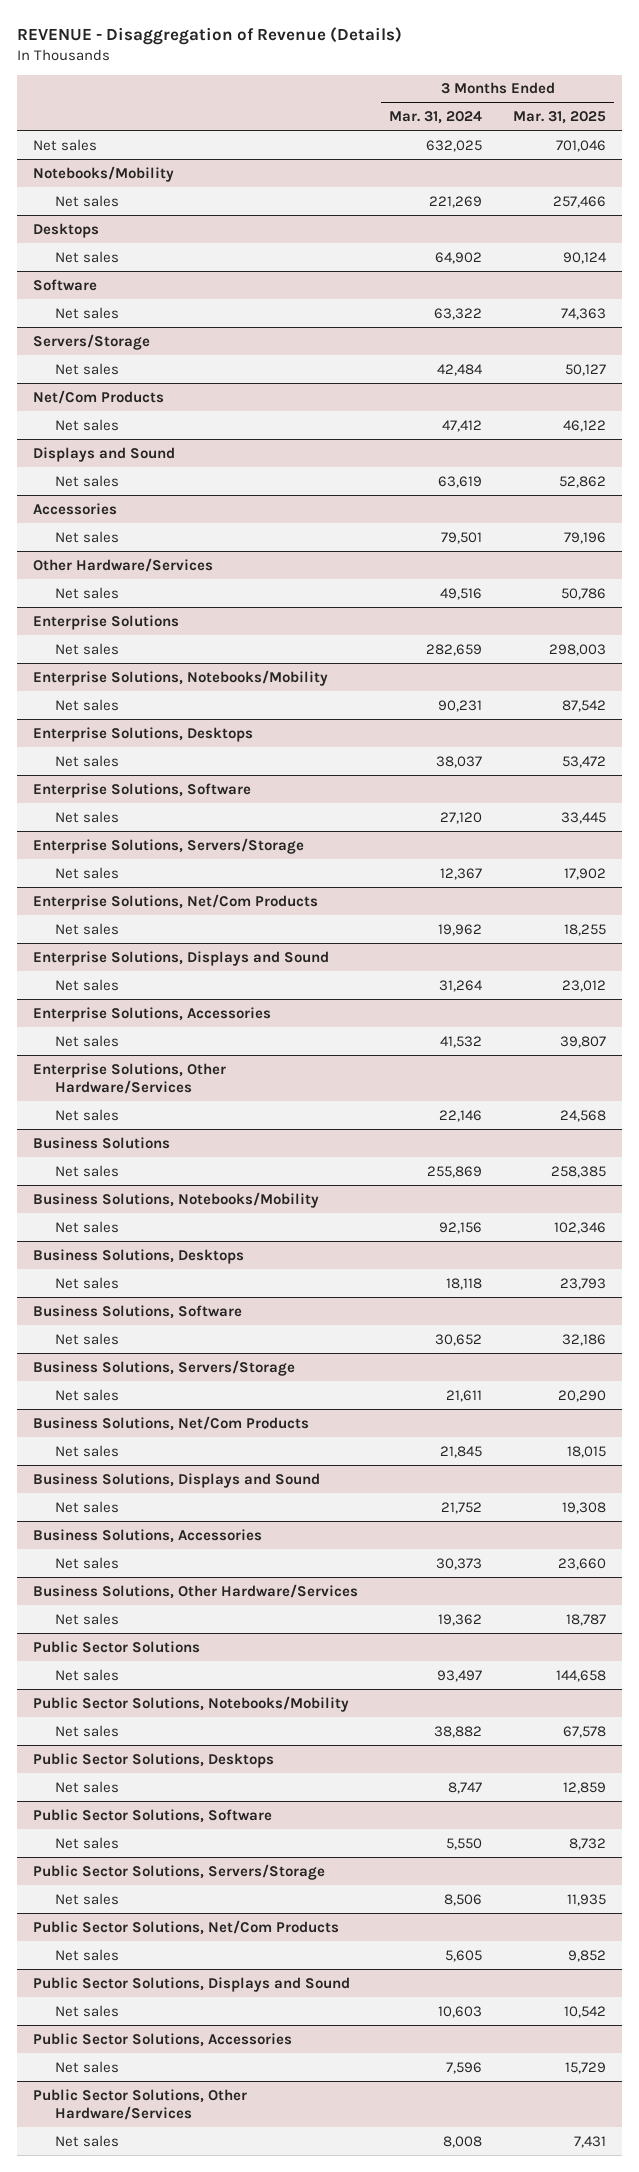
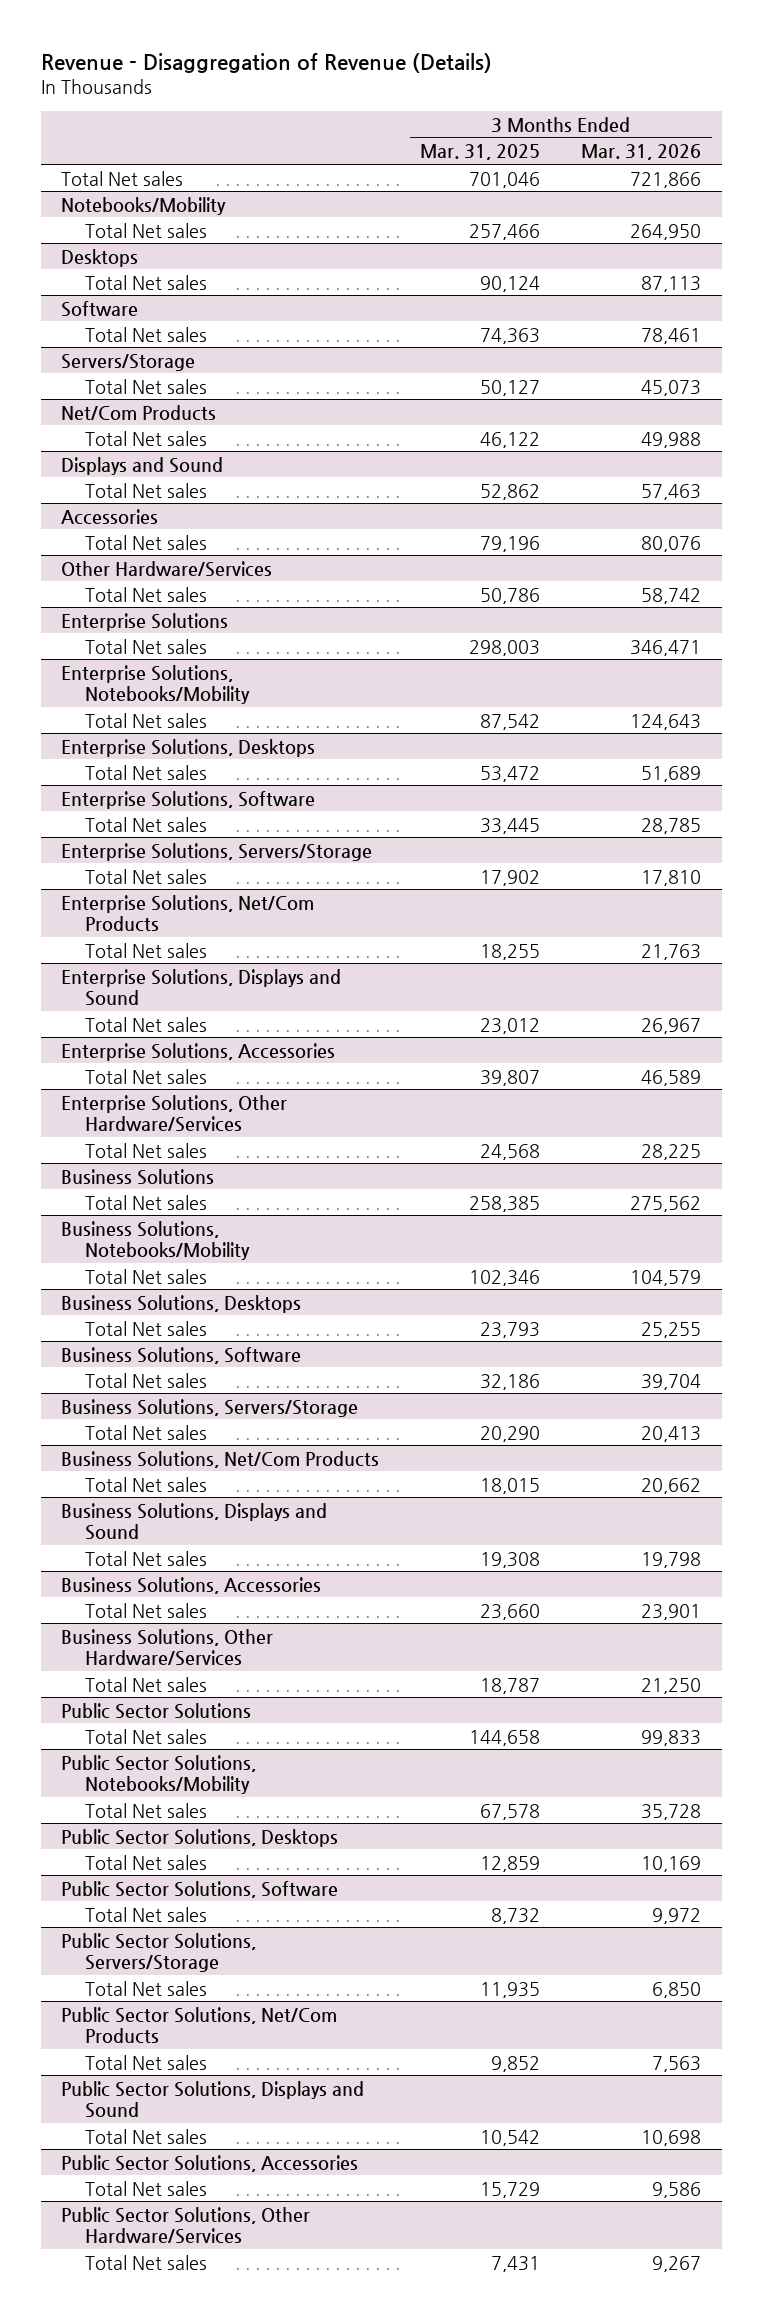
[17,27,403,46] REVENUE - Disaggregation of Revenue (Details) -> [40,52,492,73] Revenue - Disaggregation of Revenue (Details)
[389,111,483,125] Mar. 31, 2024 -> none
none -> [581,144,702,161] Mar. 31, 2026
[32,138,97,151] Net sales -> [61,170,184,186] Total Net sales
[54,194,119,207] Net sales -> [84,222,207,238] Total Net sales
[54,250,119,263] Net sales -> [84,274,207,290] Total Net sales
[54,306,119,319] Net sales -> [84,326,207,342] Total Net sales
[54,362,119,375] Net sales -> [84,378,207,394] Total Net sales
[54,418,119,431] Net sales -> [84,430,207,446] Total Net sales
[54,474,119,487] Net sales -> [84,482,207,498] Total Net sales
[54,530,119,543] Net sales -> [84,534,207,550] Total Net sales
[54,586,119,599] Net sales -> [84,586,207,602] Total Net sales
[54,642,119,655] Net sales -> [84,638,207,654] Total Net sales
[54,698,119,711] Net sales -> [84,712,207,728] Total Net sales
[54,754,119,767] Net sales -> [84,764,207,780] Total Net sales
[54,810,119,823] Net sales -> [84,816,207,832] Total Net sales
[54,866,119,879] Net sales -> [84,868,207,884] Total Net sales
[54,922,119,935] Net sales -> [84,942,207,958] Total Net sales
[54,978,119,991] Net sales -> [84,1016,207,1032] Total Net sales
[54,1034,119,1047] Net sales -> [84,1068,207,1084] Total Net sales
[54,1108,119,1121] Net sales -> [84,1142,207,1158] Total Net sales
[54,1164,119,1177] Net sales -> [84,1194,207,1210] Total Net sales
[54,1220,119,1233] Net sales -> [84,1268,207,1284] Total Net sales
[54,1276,119,1289] Net sales -> [84,1320,207,1336] Total Net sales
[54,1332,119,1345] Net sales -> [84,1372,207,1388] Total Net sales
[54,1388,119,1401] Net sales -> [84,1424,207,1440] Total Net sales
[54,1444,119,1457] Net sales -> [84,1476,207,1492] Total Net sales
[54,1500,119,1513] Net sales -> [84,1550,207,1566] Total Net sales
[54,1556,119,1569] Net sales -> [84,1602,207,1618] Total Net sales
[54,1612,119,1625] Net sales -> [84,1676,207,1692] Total Net sales
[54,1668,119,1681] Net sales -> [84,1728,207,1744] Total Net sales
[54,1724,119,1737] Net sales -> [84,1802,207,1818] Total Net sales
[54,1780,119,1793] Net sales -> [84,1854,207,1870] Total Net sales
[54,1836,119,1849] Net sales -> [84,1906,207,1922] Total Net sales
[54,1892,119,1905] Net sales -> [84,1980,207,1996] Total Net sales
[54,1948,119,1961] Net sales -> [84,2054,207,2070] Total Net sales
[54,2004,119,2017] Net sales -> [84,2128,207,2144] Total Net sales
[54,2060,119,2073] Net sales -> [84,2180,207,2196] Total Net sales
[54,2134,119,2147] Net sales -> [84,2254,207,2270] Total Net sales

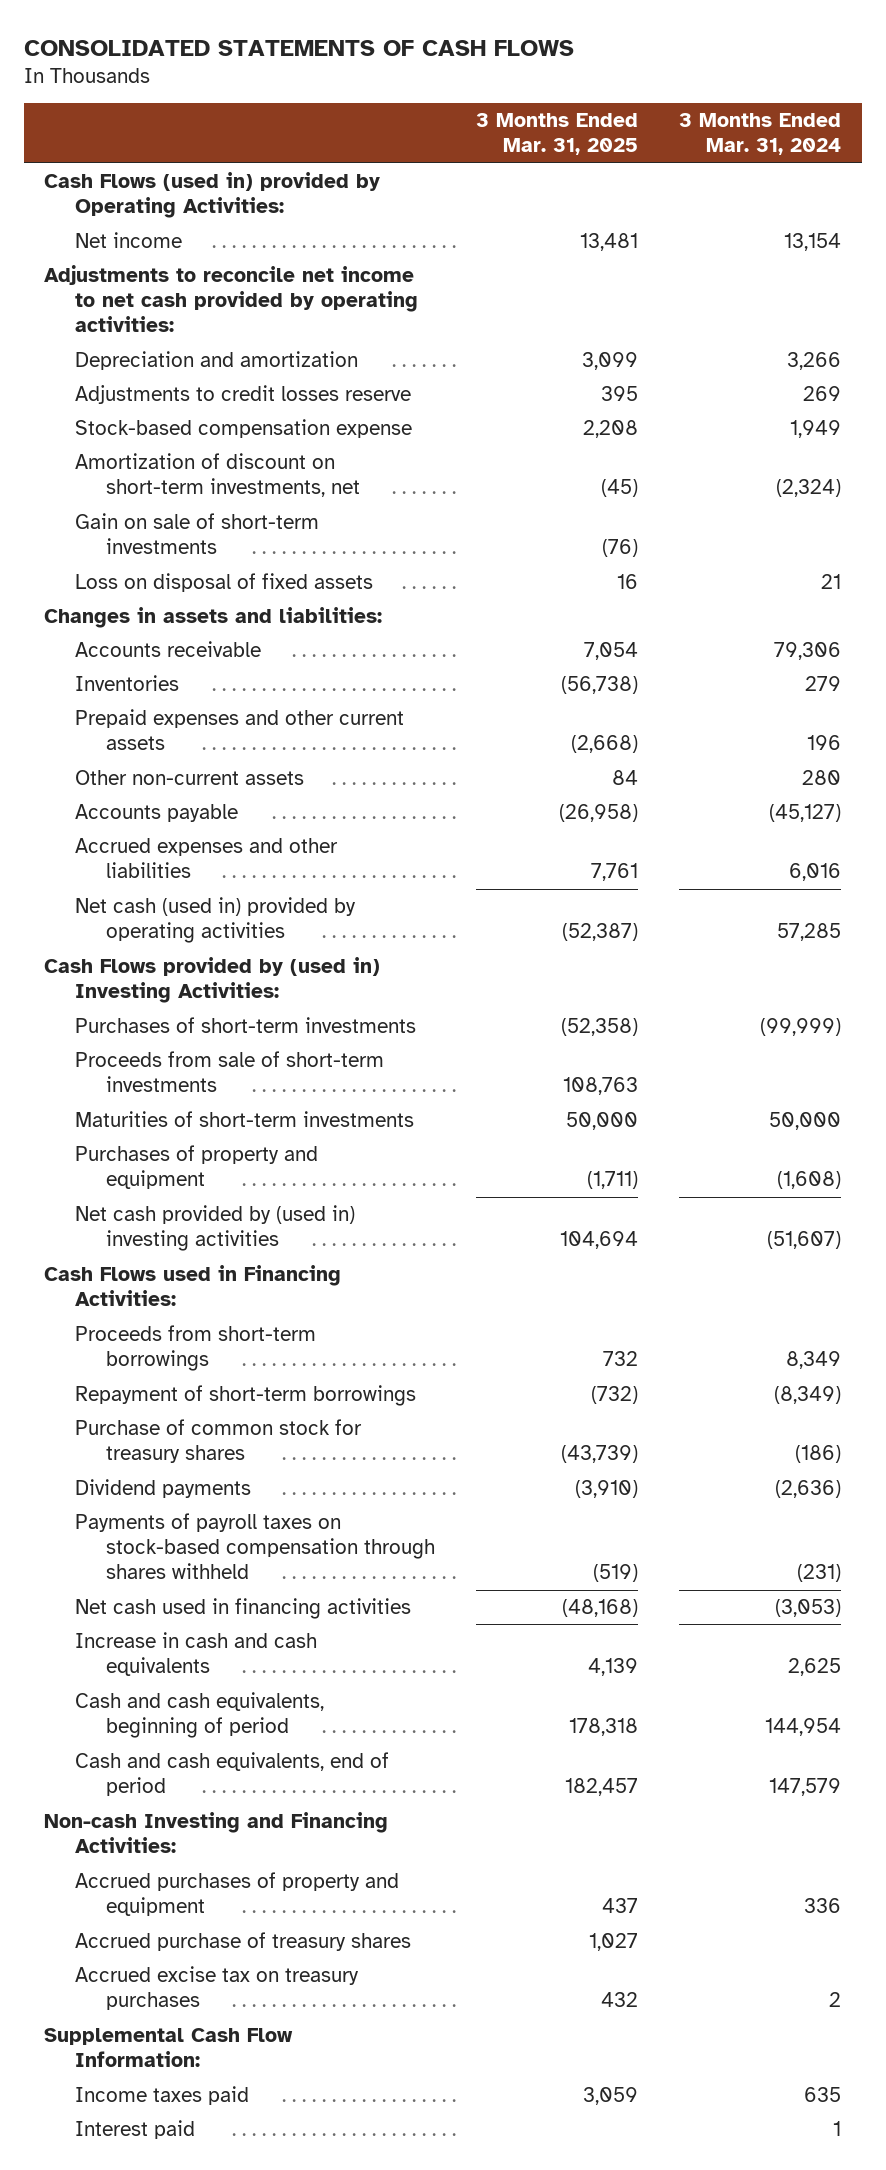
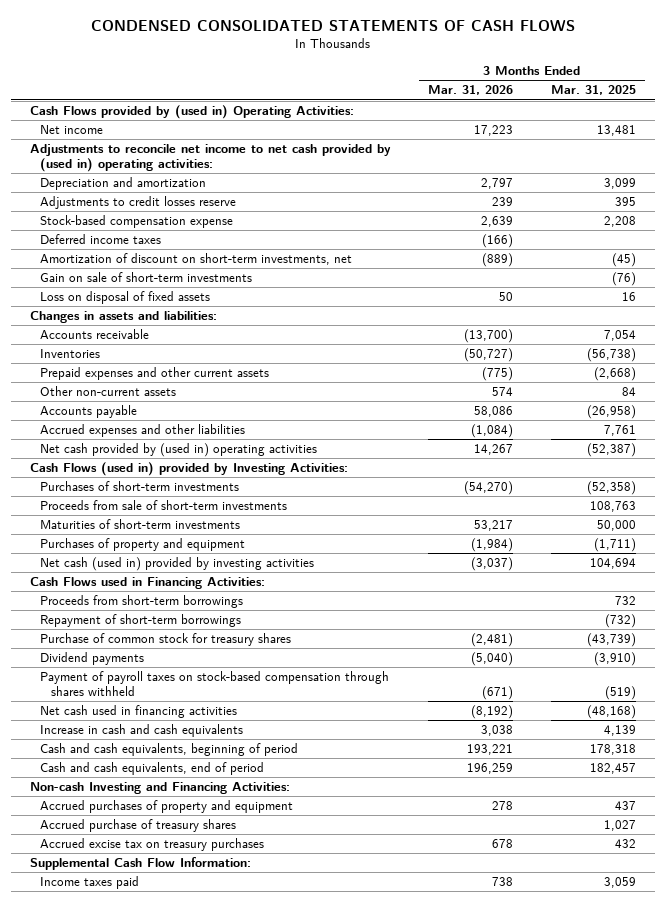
[24,39,575,56] CONSOLIDATED STATEMENTS OF CASH FLOWS -> [90,19,575,31] CONDENSED CONSOLIDATED STATEMENTS OF CASH FLOWS
[679,113,842,156] 3 Months Ended Mar. 31, 2024 -> none
none -> [428,85,514,96] Mar. 31, 2026
[44,172,381,219] Cash Flows (used in) provided by Operating Activities: -> [29,105,354,120] Cash Flows provided by (used in) Operating Activities:
[44,265,419,333] Adjustments to reconcile net income to net cash provided by operating activities: -> [29,144,391,172] Adjustments to reconcile net income to net cash provided by (used in) operating activities:
none -> [40,234,162,245] Deferred income taxes
[75,897,357,944] Net cash (used in) provided by operating activities -> [40,443,318,458] Net cash provided by (used in) operating activities
[44,957,381,1004] Cash Flows provided by (used in) Investing Activities: -> [29,462,348,477] Cash Flows (used in) provided by Investing Activities:
[75,1205,356,1252] Net cash provided by (used in) investing activities -> [40,557,315,572] Net cash (used in) provided by investing activities
[75,1513,436,1580] Payments of payroll taxes on stock-based compensation through shares withheld -> [40,671,390,696] Payment of payroll taxes on stock-based compensation through shares withheld
[75,2120,196,2140] Interest paid -> none

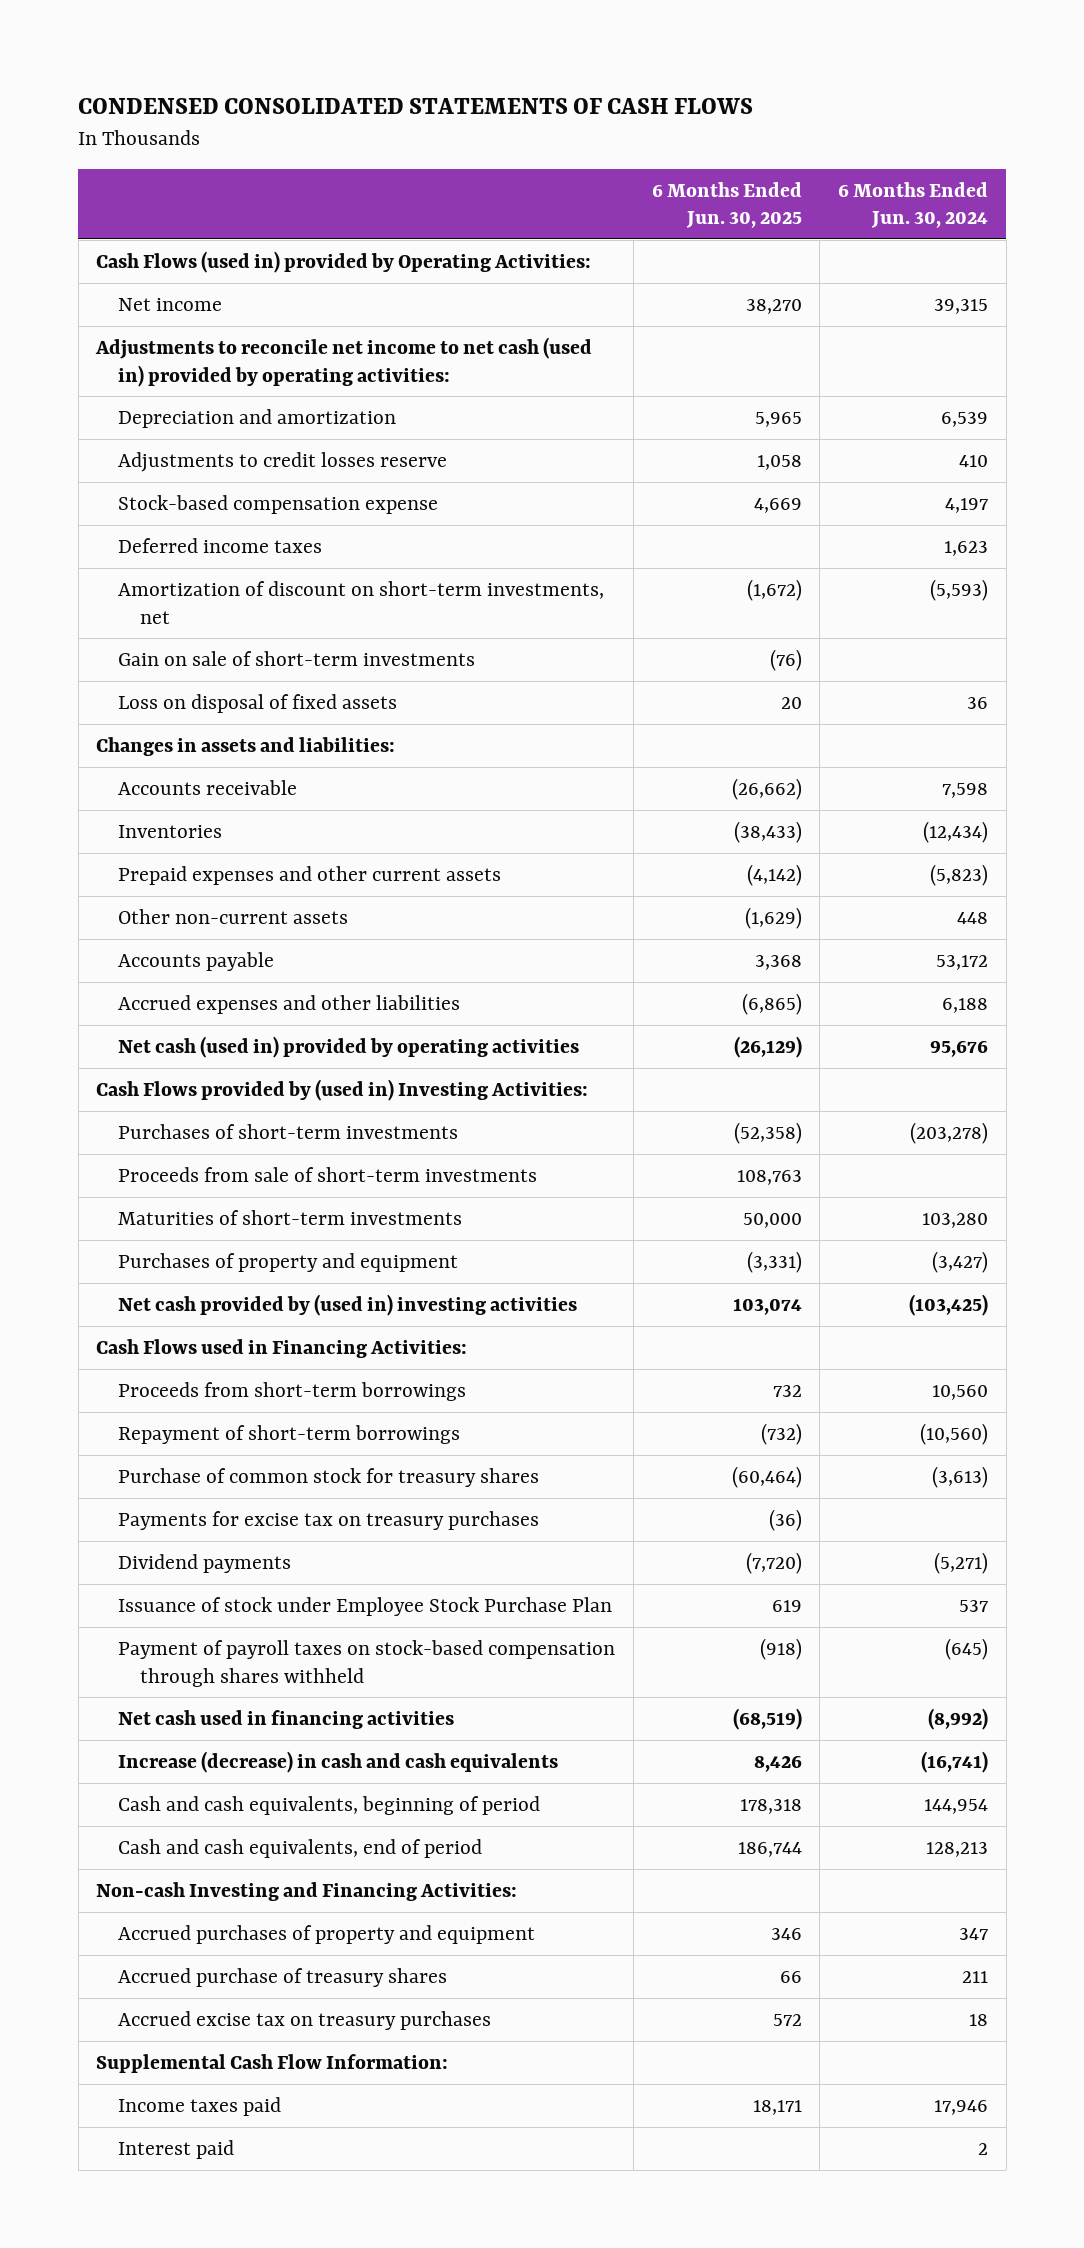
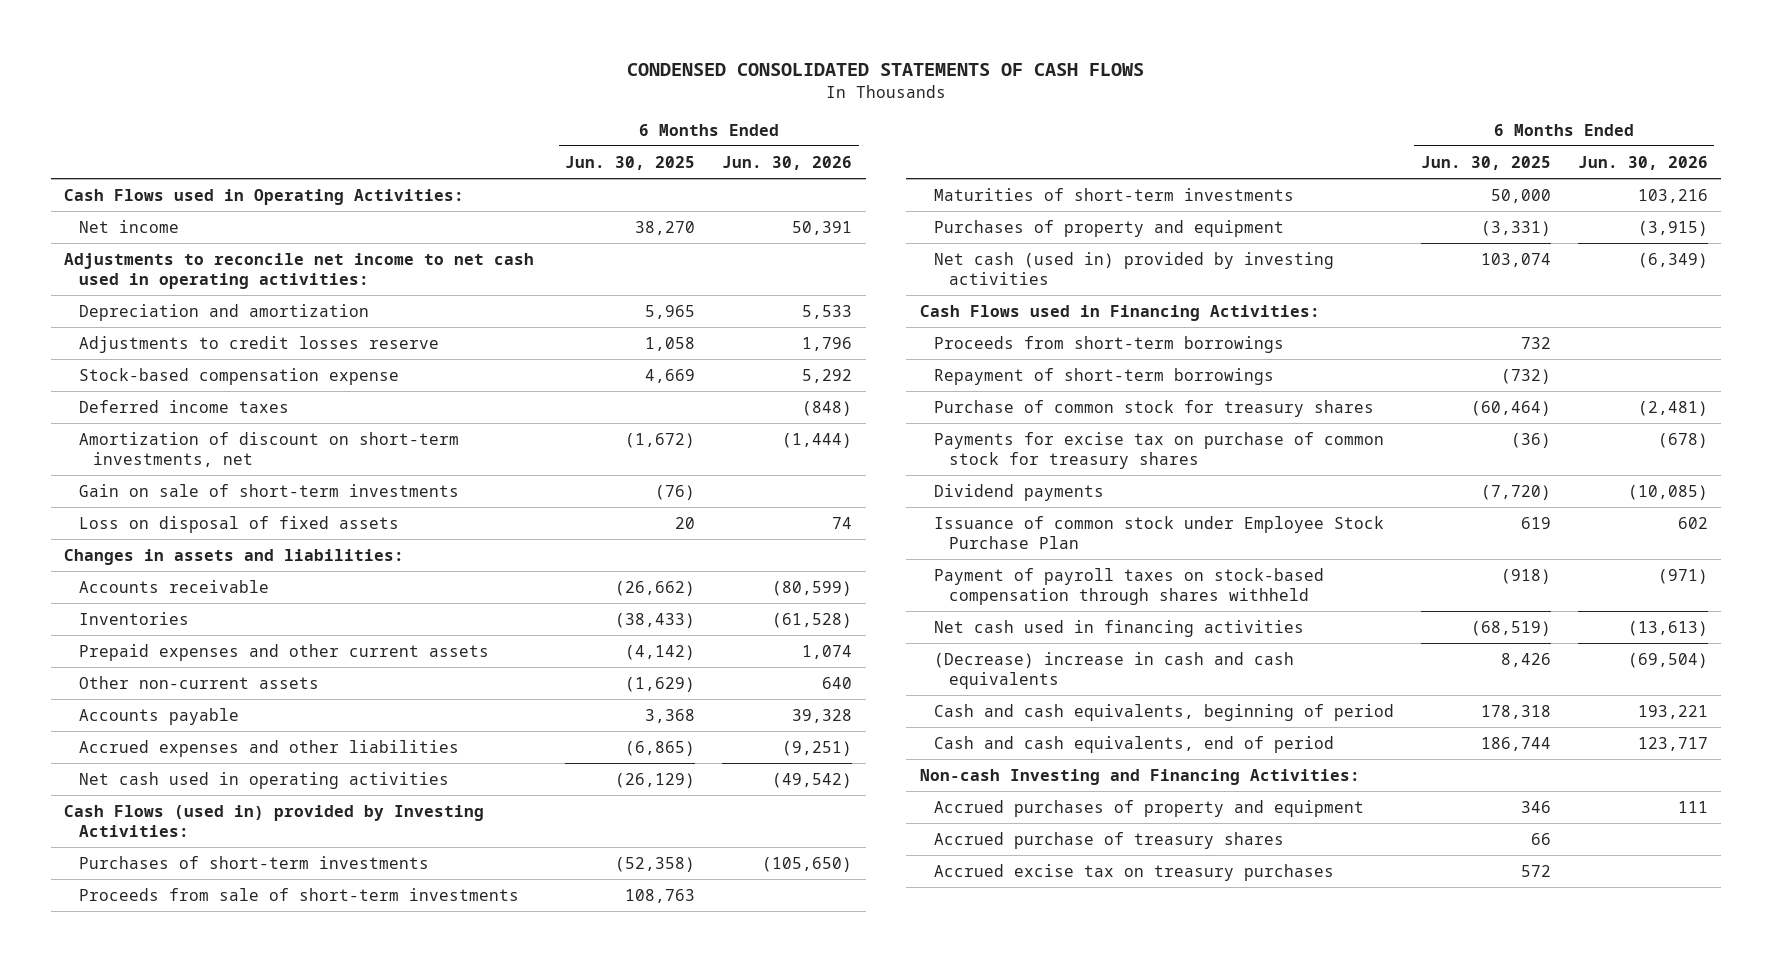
[837,181,988,229] 6 Months Ended Jun. 30, 2024 -> none
none -> [722,155,853,170] Jun. 30, 2026
[96,250,592,273] Cash Flows (used in) provided by Operating Activities: -> [64,188,465,205] Cash Flows used in Operating Activities:
[95,336,593,387] Adjustments to reconcile net income to net cash (used in) provided by operating activities: -> [64,252,535,290] Adjustments to reconcile net income to net cash used in operating activities:
[118,1035,580,1058] Net cash (used in) provided by operating activities -> [78,771,449,789] Net cash used in operating activities
[96,1078,589,1101] Cash Flows provided by (used in) Investing Activities: -> [64,804,485,838] Cash Flows (used in) provided by Investing Activities:
[118,1293,578,1316] Net cash provided by (used in) investing activities -> [934,251,1335,286] Net cash (used in) provided by investing activities
[118,1510,540,1530] Payments for excise tax on treasury purchases -> [934,431,1385,470] Payments for excise tax on purchase of common stock for treasury shares
[118,1596,613,1616] Issuance of stock under Employee Stock Purchase Plan -> [934,515,1385,550] Issuance of common stock under Employee Stock Purchase Plan
[118,1750,559,1773] Increase (decrease) in cash and cash equivalents -> [934,651,1295,690] (Decrease) increase in cash and cash equivalents
[96,2053,449,2073] Supplemental Cash Flow Information: -> none
[118,2096,282,2116] Income taxes paid -> none
[118,2139,235,2159] Interest paid -> none

